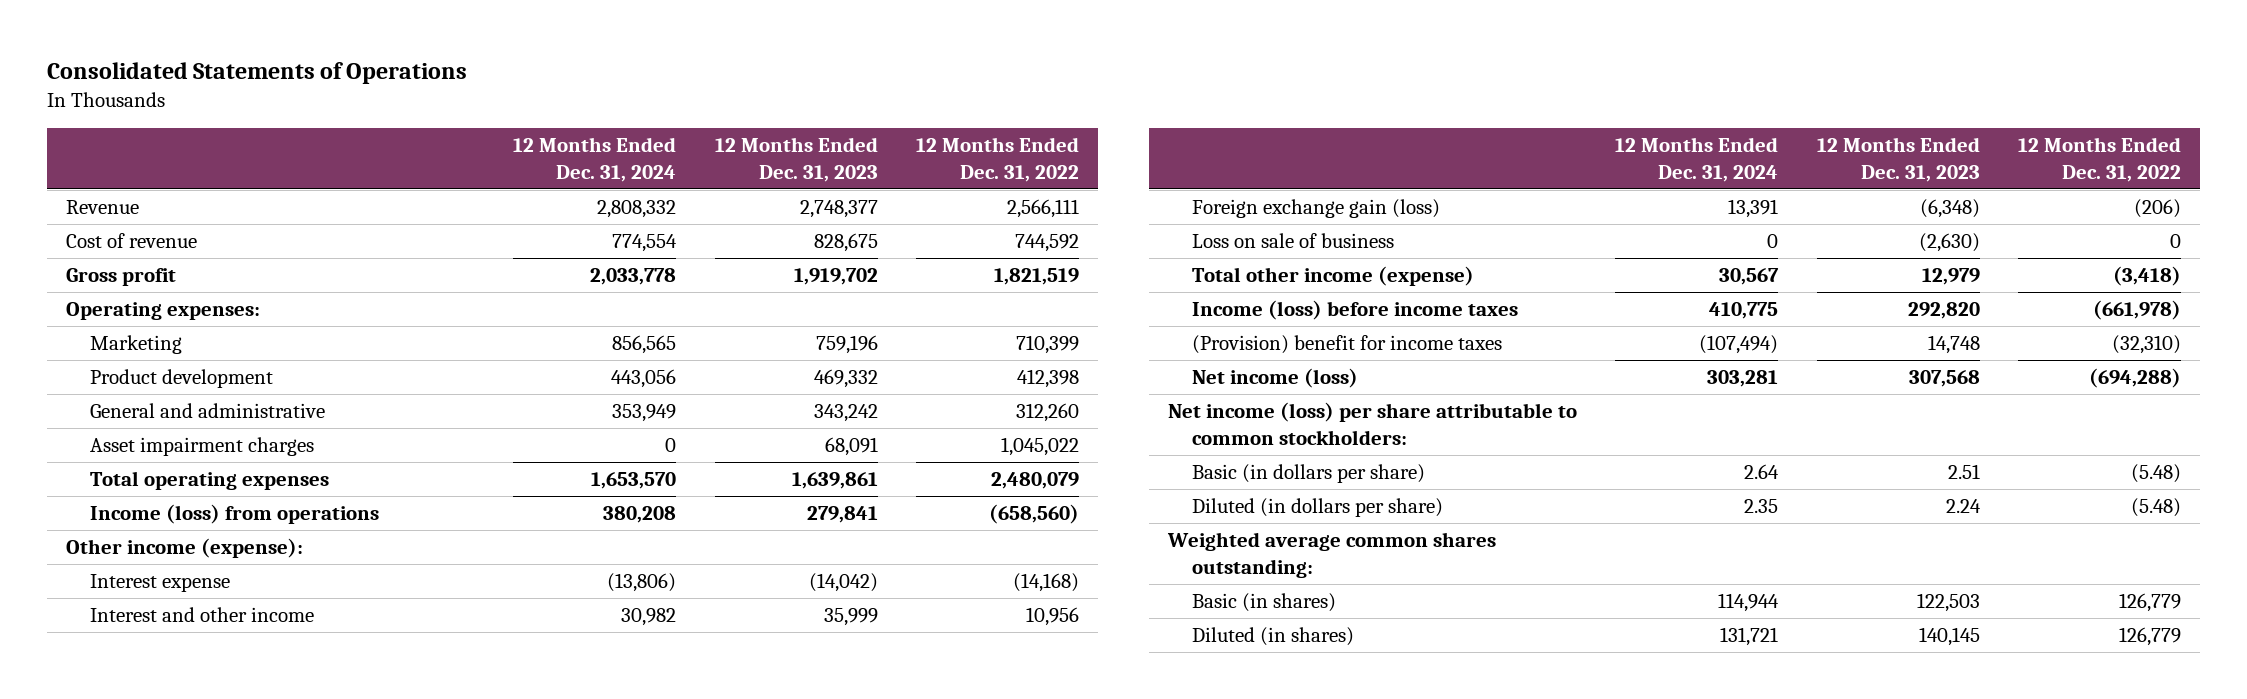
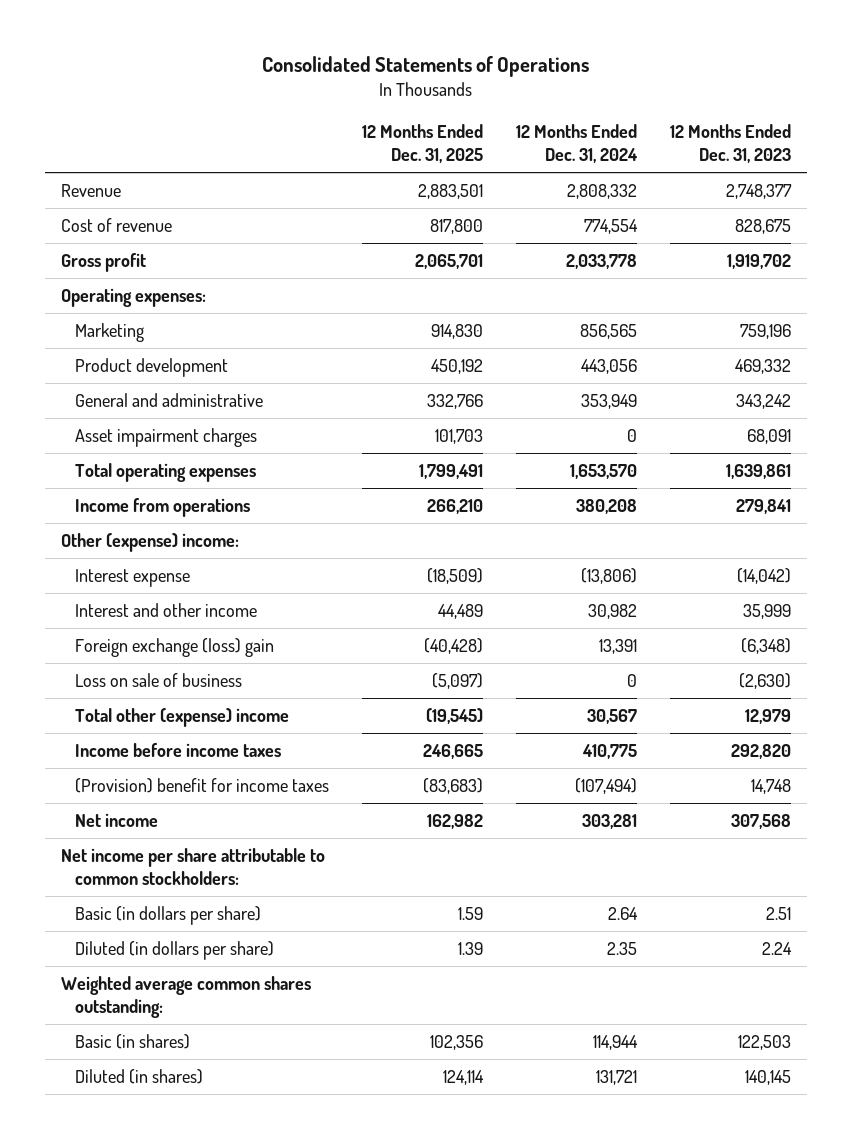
[915,136,1079,182] 12 Months Ended Dec. 31, 2022 -> none
none -> [361,124,483,164] 12 Months Ended Dec. 31, 2025
[89,504,379,525] Income (loss) from operations -> [74,497,250,517] Income from operations
[66,538,304,559] Other income (expense): -> [61,532,240,552] Other (expense) income:
[1191,199,1440,219] Foreign exchange gain (loss) -> [74,637,274,657] Foreign exchange (loss) gain
[1191,266,1474,287] Total other income (expense) -> [74,707,289,727] Total other (expense) income
[1191,300,1518,321] Income (loss) before income taxes -> [74,742,281,757] Income before income taxes
[1191,368,1358,389] Net income (loss) -> [74,812,158,827] Net income
[1168,402,1578,445] Net income (loss) per share attributable to common stockholders: -> [61,847,326,885] Net income per share attributable to common stockholders:

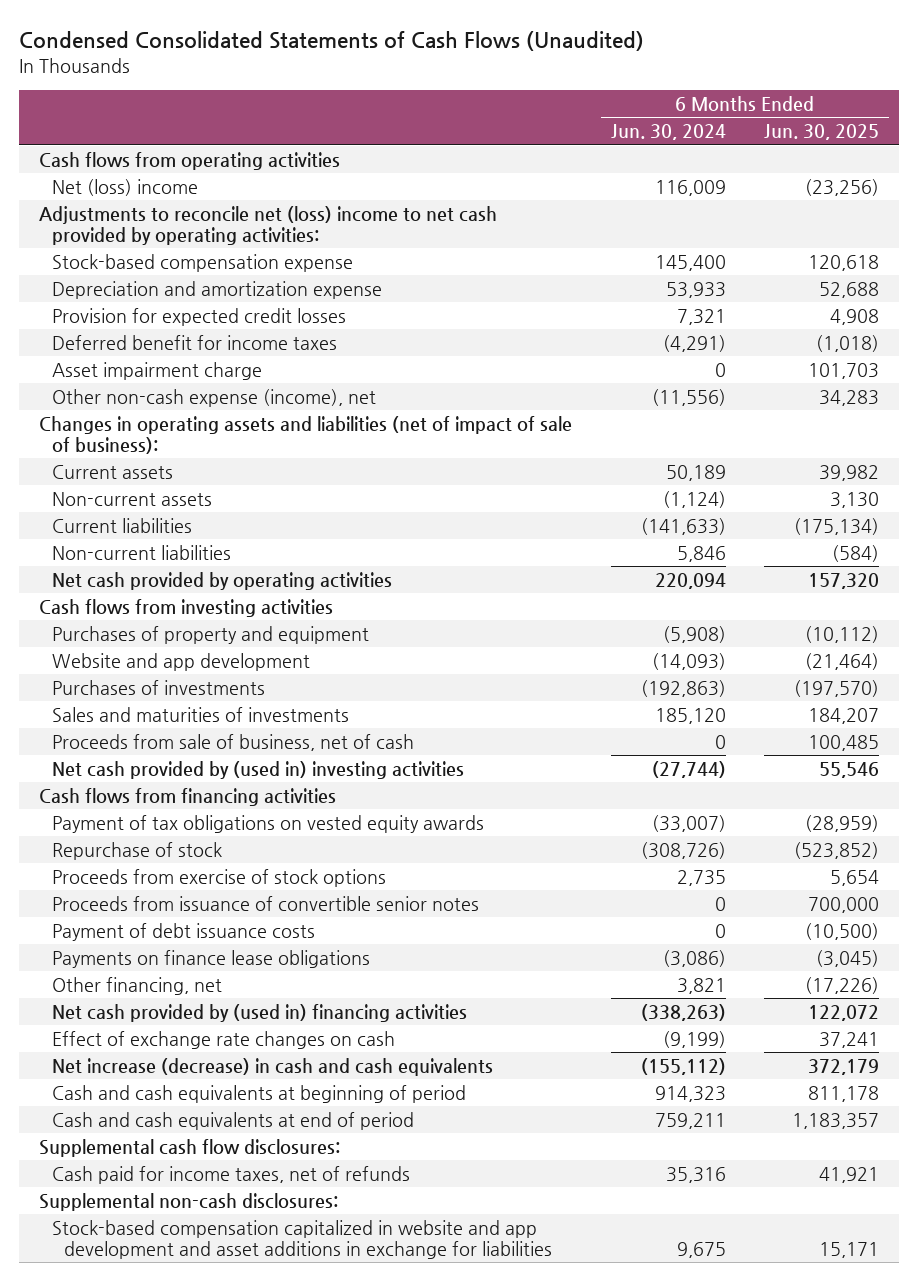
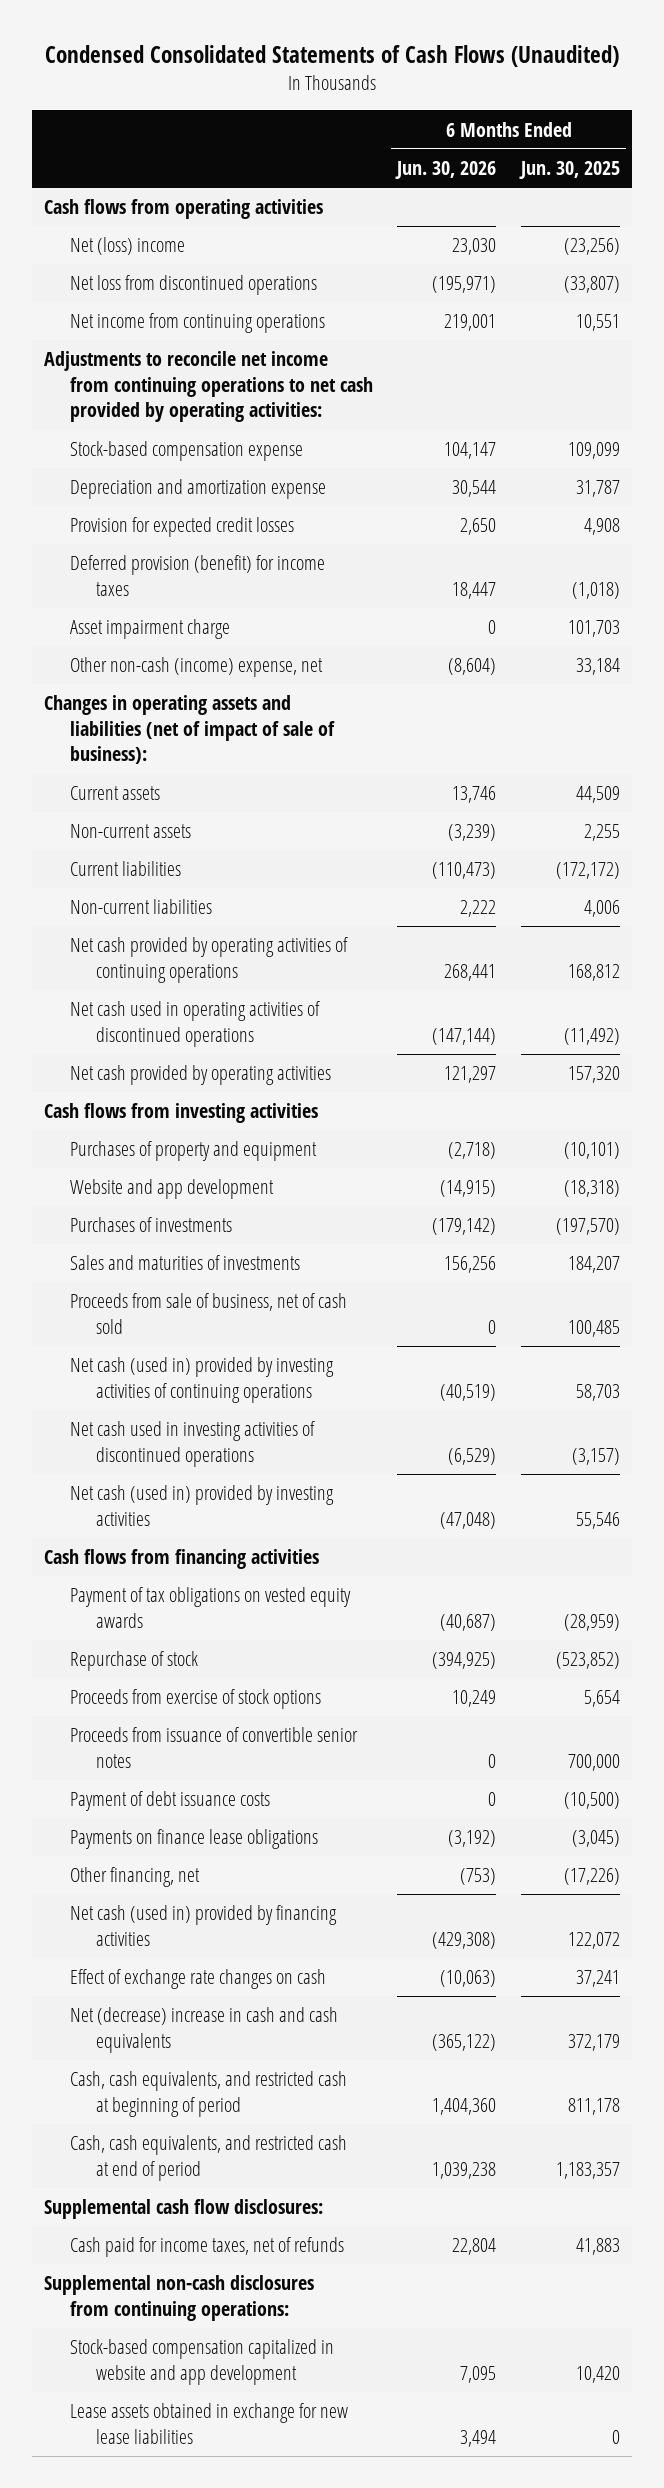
[610,124,726,141] Jun. 30, 2024 -> none
none -> [395,161,497,180] Jun. 30, 2026
none -> [70,275,318,296] Net loss from discontinued operations
none -> [70,313,326,334] Net income from continuing operations
[38,205,497,245] Adjustments to reconcile net (loss) income to net cash provided by operating activities: -> [44,351,374,423] Adjustments to reconcile net income from continuing operations to net cash provided by operating activities:
[808,254,880,271] 120,618 -> [567,442,620,460] 109,099
[819,281,880,298] 52,688 -> [575,480,620,498] 31,787
[51,334,337,350] Deferred benefit for income taxes -> [70,555,326,596] Deferred provision (benefit) for income taxes
[51,388,376,407] Other non-cash expense (income), net -> [70,657,324,678] Other non-cash (income) expense, net
[819,389,880,406] 34,283 -> [575,658,620,676] 33,184
[819,464,880,481] 39,982 -> [575,786,620,804] 44,509
[830,491,880,508] 3,130 -> [583,824,620,842] 2,255
[794,517,880,535] (175,134) -> [555,862,620,880] (172,172)
[832,544,880,562] (584) -> [583,900,620,918] 4,006
none -> [70,937,349,983] Net cash provided by operating activities of continuing operations
none -> [70,1001,321,1047] Net cash used in operating activities of discontinued operations
[805,625,880,643] (10,112) -> [563,1142,620,1160] (10,101)
[805,652,880,670] (21,464) -> [563,1180,620,1198] (18,318)
[51,733,414,751] Proceeds from sale of business, net of cash -> [70,1293,348,1334] Proceeds from sale of business, net of cash sold
none -> [70,1357,335,1403] Net cash (used in) provided by investing activities of continuing operations
none -> [70,1421,316,1467] Net cash used in investing activities of discontinued operations
[51,760,464,779] Net cash provided by (used in) investing activities -> [70,1485,335,1526] Net cash (used in) provided by investing activities
[51,1003,467,1022] Net cash provided by (used in) financing activities -> [70,1905,338,1946] Net cash (used in) provided by financing activities
[51,1057,493,1076] Net increase (decrease) in cash and cash equivalents -> [70,2007,339,2053] Net (decrease) increase in cash and cash equivalents
[51,1084,466,1103] Cash and cash equivalents at beginning of period -> [70,2071,348,2117] Cash, cash equivalents, and restricted cash at beginning of period
[51,1111,414,1130] Cash and cash equivalents at end of period -> [70,2135,348,2181] Cash, cash equivalents, and restricted cash at end of period
[819,1166,880,1183] 41,921 -> [575,2238,620,2256] 41,883
[38,1192,338,1211] Supplemental non-cash disclosures: -> [44,2275,315,2321] Supplemental non-cash disclosures from continuing operations:
[51,1219,553,1259] Stock-based compensation capitalized in website and app development and asset additions in exchange for liabilities -> [70,2339,335,2385] Stock-based compensation capitalized in website and app development
[819,1241,880,1258] 15,171 -> [575,2365,620,2383] 10,420
none -> [70,2403,349,2444] Lease assets obtained in exchange for new lease liabilities

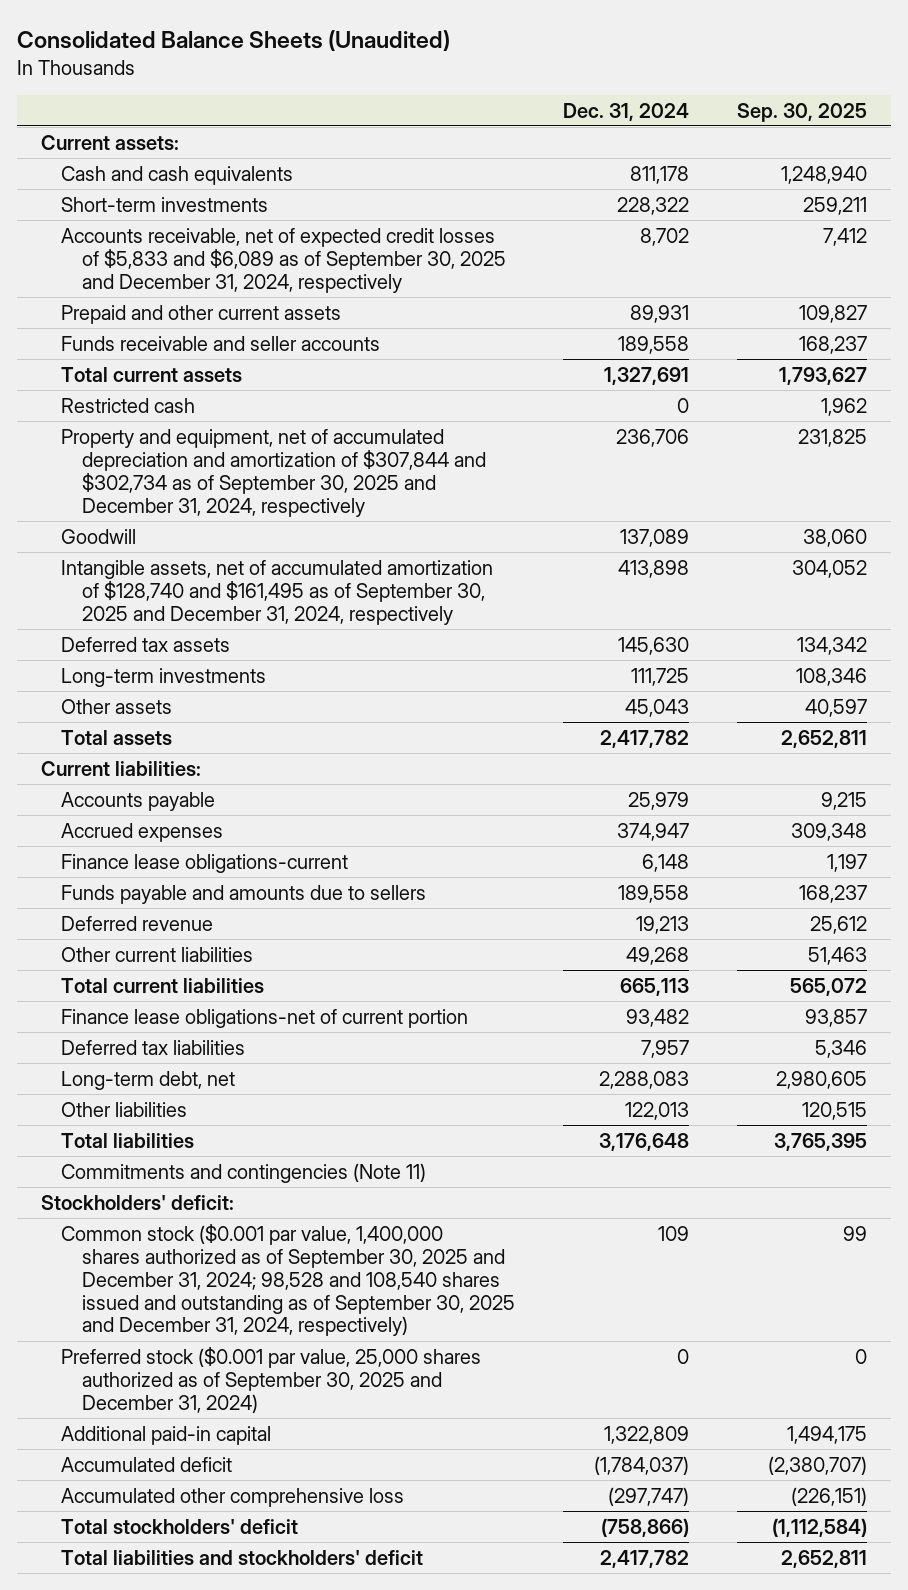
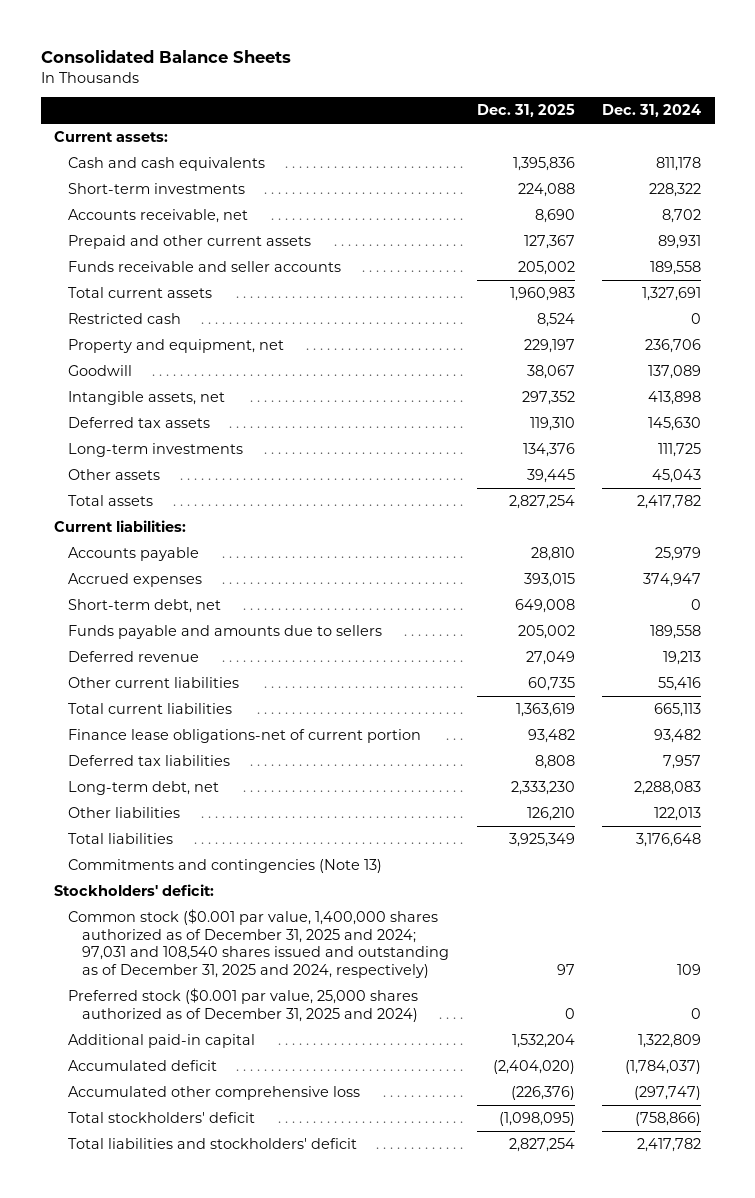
[17,30,451,52] Consolidated Balance Sheets (Unaudited) -> [40,50,291,64] Consolidated Balance Sheets
[736,102,867,122] Sep. 30, 2025 -> none
none -> [476,104,575,118] Dec. 31, 2025
[61,227,506,293] Accounts receivable, net of expected credit losses of $5,833 and $6,089 as of September 30, 2025 and December 31, 2024, respectively -> [68,209,249,224] Accounts receivable, net
[61,428,486,517] Property and equipment, net of accumulated depreciation and amortization of $307,844 and $302,734 as of September 30, 2025 and December 31, 2024, respectively -> [68,339,285,354] Property and equipment, net
[61,559,494,625] Intangible assets, net of accumulated amortization of $128,740 and $161,495 as of September 30, 2025 and December 31, 2024, respectively -> [68,391,226,406] Intangible assets, net
[61,853,349,873] Finance lease obligations-current -> none
none -> [68,599,222,614] Short-term debt, net
[625,946,689,965] 49,268 -> [658,677,702,692] 55,416
[61,1162,427,1183] Commitments and contingencies (Note 11) -> [68,859,383,874] Commitments and contingencies (Note 13)
[61,1223,515,1337] Common stock ($0.001 par value, 1,400,000 shares authorized as of September 30, 2025 and December 31, 2024; 98,528 and 108,540 shares issued and outstanding as of September 30, 2025 and December 31, 2024, respectively) -> [68,909,450,979] Common stock ($0.001 par value, 1,400,000 shares authorized as of December 31, 2025 and 2024; 97,031 and 108,540 shares issued and outstanding as of December 31, 2025 and 2024, respectively)
[61,1346,482,1413] Preferred stock ($0.001 par value, 25,000 shares authorized as of September 30, 2025 and December 31, 2024) -> [68,988,419,1022] Preferred stock ($0.001 par value, 25,000 shares authorized as of December 31, 2025 and 2024)

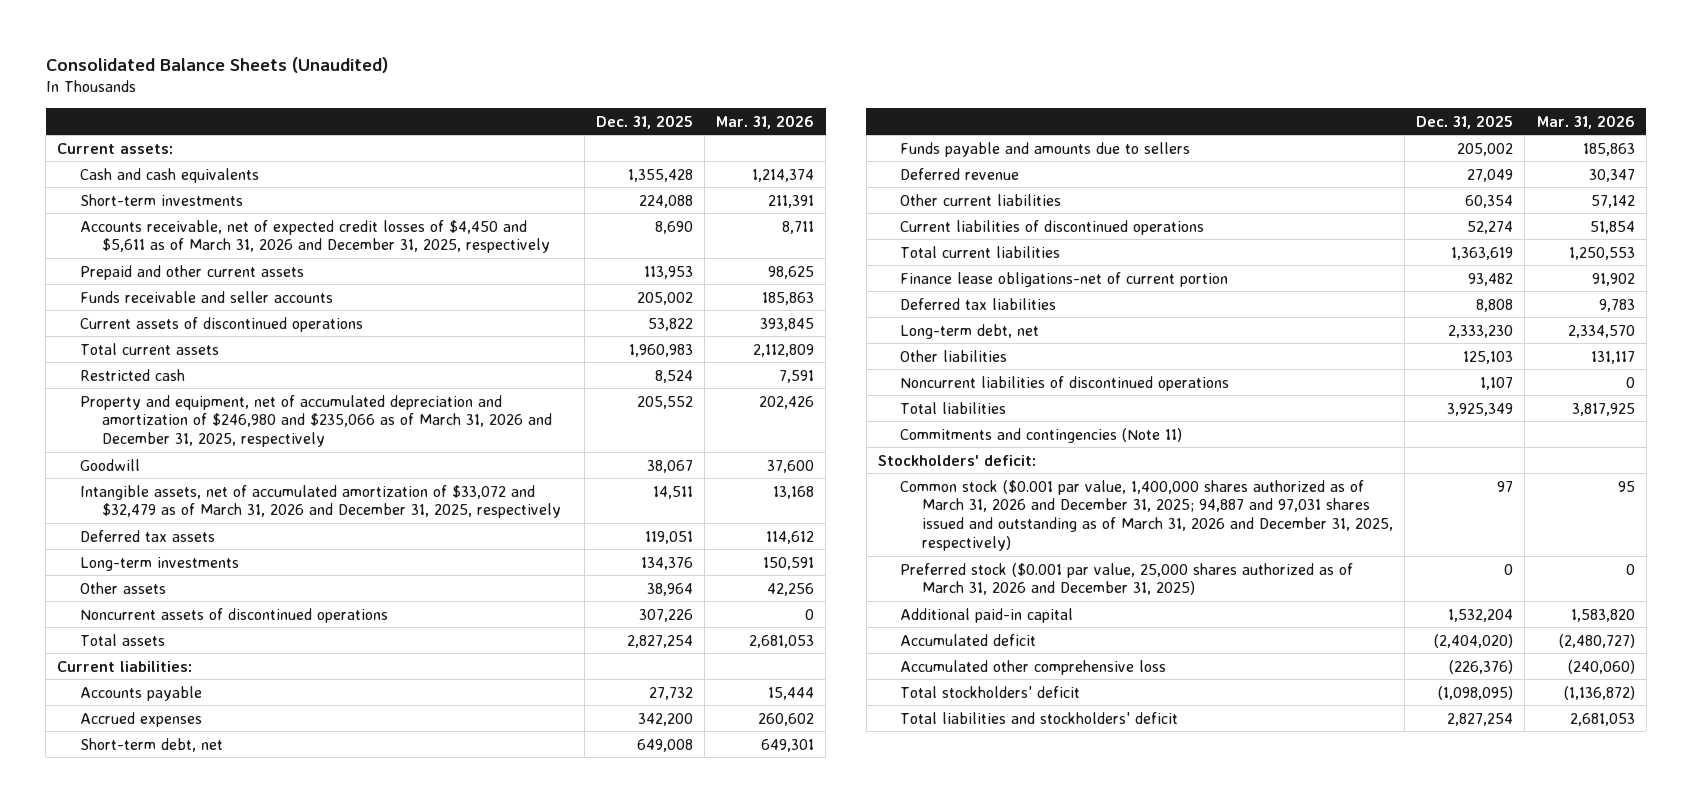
[40,50,291,64] Consolidated Balance Sheets -> [45,56,388,73] Consolidated Balance Sheets (Unaudited)
[602,104,702,118] Dec. 31, 2024 -> none
none -> [716,114,815,129] Mar. 31, 2026
[512,157,575,172] 1,395,836 -> [628,168,694,182] 1,355,428
[68,209,249,224] Accounts receivable, net -> [79,219,550,254] Accounts receivable, net of expected credit losses of $4,450 and $5,611 as of March 31, 2026 and December 31, 2025, respectively
[523,235,575,250] 127,367 -> [644,265,694,279] 113,953
none -> [79,316,363,332] Current assets of discontinued operations
[68,339,285,354] Property and equipment, net -> [79,394,552,448] Property and equipment, net of accumulated depreciation and amortization of $246,980 and $235,066 as of March 31, 2026 and December 31, 2025, respectively
[523,339,575,354] 229,197 -> [637,395,694,409] 205,552
[68,391,226,406] Intangible assets, net -> none
none -> [79,484,561,519] Intangible assets, net of accumulated amortization of $33,072 and $32,479 as of March 31, 2026 and December 31, 2025, respectively
[529,417,575,432] 119,310 -> [645,530,694,544] 119,051
[526,469,575,484] 39,445 -> [647,582,694,596] 38,964
none -> [79,607,388,623] Noncurrent assets of discontinued operations
[530,547,575,562] 28,810 -> [649,686,694,700] 27,732
[523,573,575,588] 393,015 -> [638,712,694,726] 342,200
[527,677,575,692] 60,735 -> [1465,194,1514,208] 60,354
none -> [899,219,1204,235] Current liabilities of discontinued operations
[526,807,575,822] 126,210 -> [1463,350,1514,364] 125,103
none -> [899,375,1229,391] Noncurrent liabilities of discontinued operations
[68,859,383,874] Commitments and contingencies (Note 13) -> [899,427,1182,443] Commitments and contingencies (Note 11)
[68,909,450,979] Common stock ($0.001 par value, 1,400,000 shares authorized as of December 31, 2025 and 2024; 97,031 and 108,540 shares issued and outstanding as of December 31, 2025 and 2024, respectively) -> [899,479,1394,551] Common stock ($0.001 par value, 1,400,000 shares authorized as of March 31, 2026 and December 31, 2025; 94,887 and 97,031 shares issued and outstanding as of March 31, 2026 and December 31, 2025, respectively)
[68,988,419,1022] Preferred stock ($0.001 par value, 25,000 shares authorized as of December 31, 2025 and 2024) -> [899,562,1353,596] Preferred stock ($0.001 par value, 25,000 shares authorized as of March 31, 2026 and December 31, 2025)

